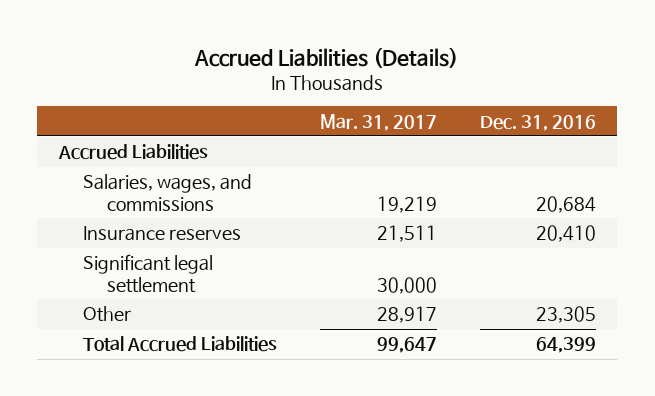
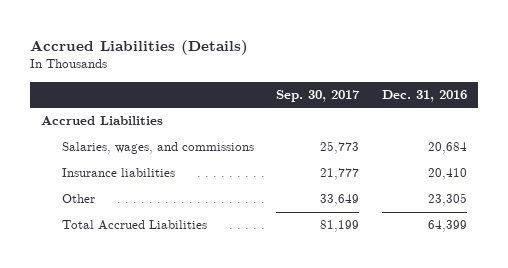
[319,113,437,131] Mar. 31, 2017 -> none
none -> [276,89,361,102] Sep. 30, 2017
[82,254,213,293] Significant legal settlement -> none
[82,226,241,242] Insurance reserves -> [62,168,176,178] Insurance liabilities

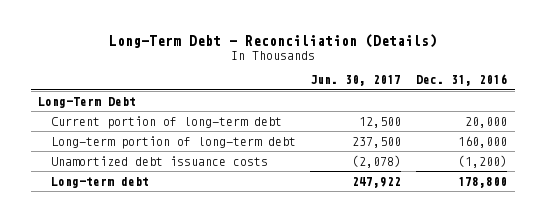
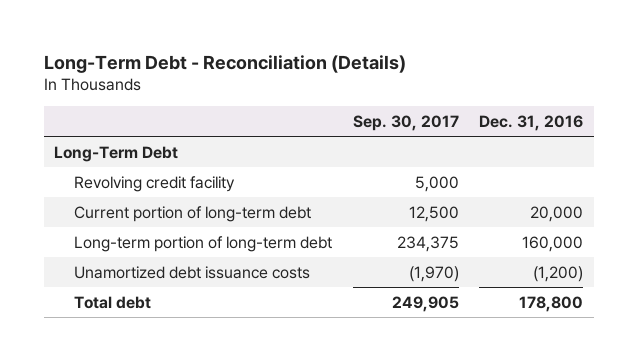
[310,75,402,87] Jun. 30, 2017 -> none
none -> [352,114,459,131] Sep. 30, 2017
none -> [74,175,236,192] Revolving credit facility
[50,176,149,188] Long-term debt -> [74,295,152,309] Total debt

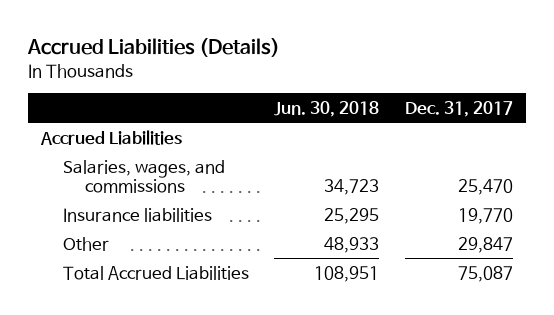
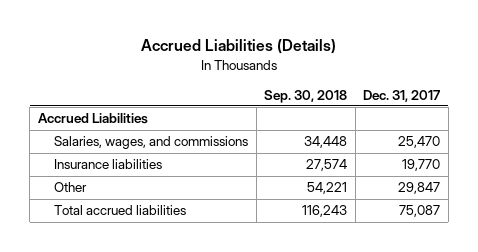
[274,100,380,117] Jun. 30, 2018 -> none
none -> [264,89,348,103] Sep. 30, 2018
[62,265,249,280] Total Accrued Liabilities -> [54,205,187,216] Total accrued liabilities

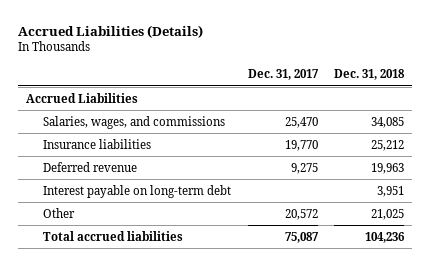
[264,89,348,103] Sep. 30, 2018 -> none
none -> [333,69,405,81] Dec. 31, 2018
none -> [43,161,138,172] Deferred revenue
none -> [43,184,232,198] Interest payable on long-term debt
[398,182,441,195] 29,847 -> [284,208,318,220] 20,572

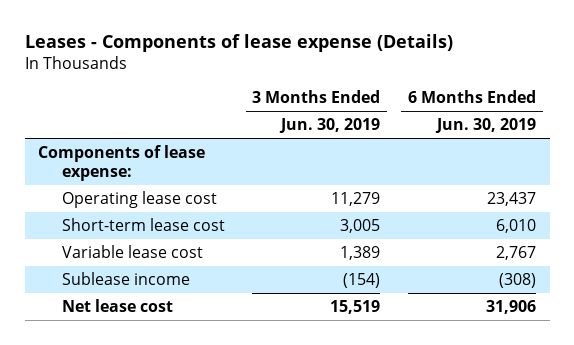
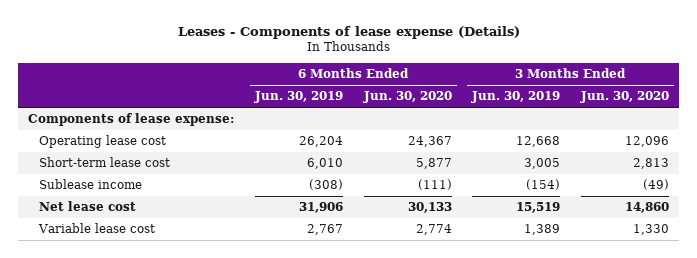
none -> [362,91,452,104] Jun. 30, 2020
none -> [579,91,669,104] Jun. 30, 2020
[331,191,381,206] 11,279 -> [516,136,561,148] 12,668
[486,191,536,206] 23,437 -> [299,136,344,148] 26,204
[61,244,203,258] Variable lease cost -> [38,223,156,234] Variable lease cost

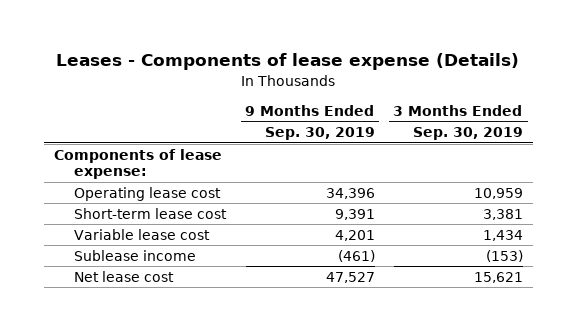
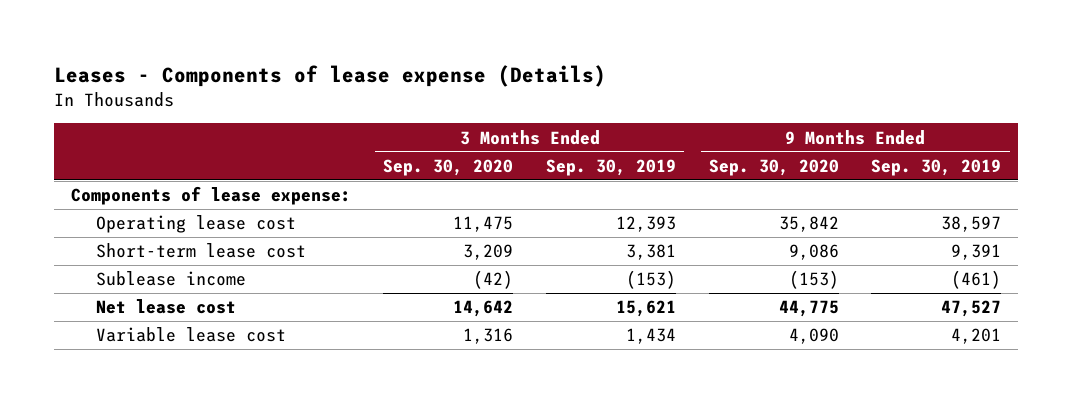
none -> [383,158,514,176] Sep. 30, 2020
none -> [708,158,839,176] Sep. 30, 2020
[325,187,375,199] 34,396 -> [941,216,1002,233] 38,597
[473,187,523,199] 10,959 -> [616,216,677,233] 12,393
[74,228,211,240] Variable lease cost -> [95,327,286,343] Variable lease cost

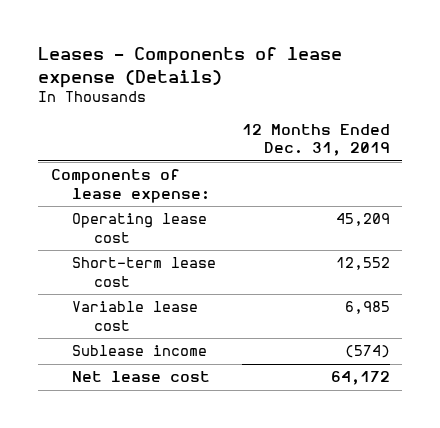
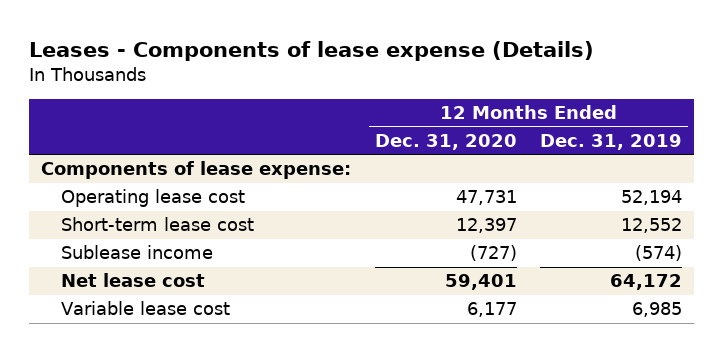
none -> [374,133,517,150] Dec. 31, 2020
[335,213,390,227] 45,209 -> [621,190,683,206] 52,194
[72,301,199,331] Variable lease cost -> [60,301,230,316] Variable lease cost

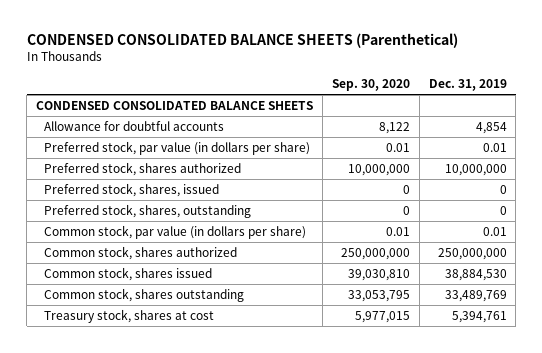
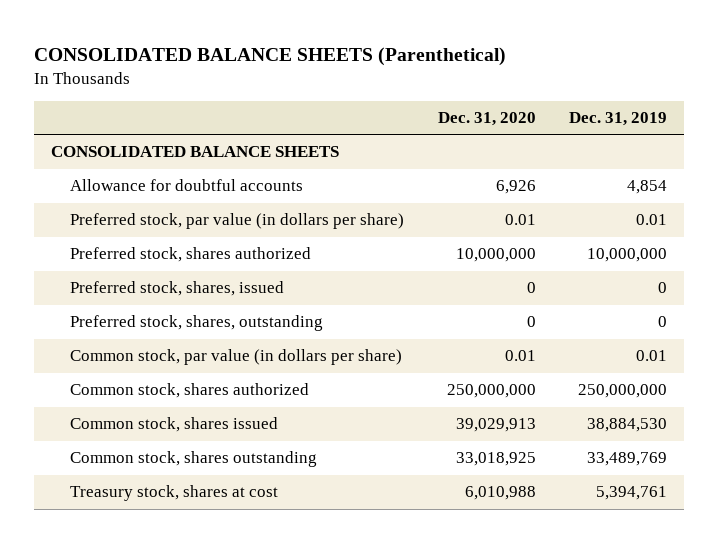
[26,33,458,49] CONDENSED CONSOLIDATED BALANCE SHEETS (Parenthetical) -> [34,46,507,66] CONSOLIDATED BALANCE SHEETS (Parenthetical)
[331,79,410,92] Sep. 30, 2020 -> none
none -> [437,112,536,127] Dec. 31, 2020
[35,100,313,110] CONDENSED CONSOLIDATED BALANCE SHEETS -> [51,146,340,158] CONSOLIDATED BALANCE SHEETS

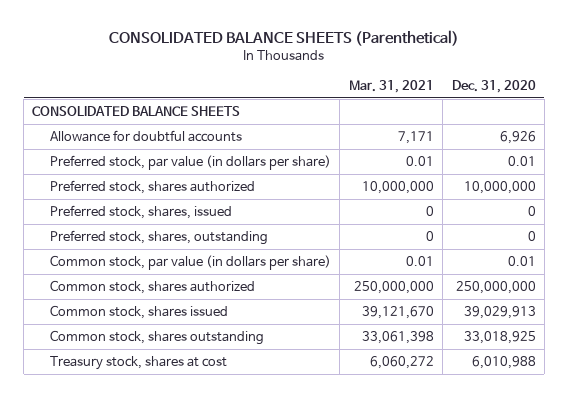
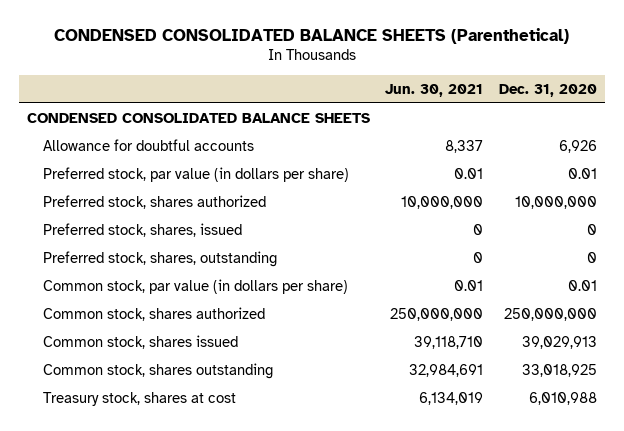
[109,30,460,47] CONSOLIDATED BALANCE SHEETS (Parenthetical) -> [53,28,569,45] CONDENSED CONSOLIDATED BALANCE SHEETS (Parenthetical)
[348,79,434,93] Mar. 31, 2021 -> none
none -> [385,83,484,97] Jun. 30, 2021
[32,105,241,116] CONSOLIDATED BALANCE SHEETS -> [26,112,370,123] CONDENSED CONSOLIDATED BALANCE SHEETS

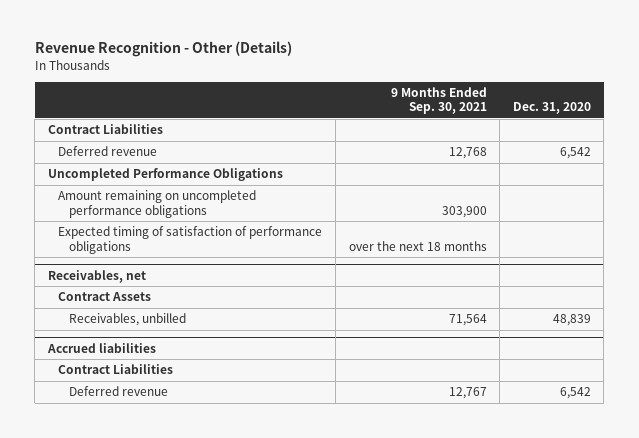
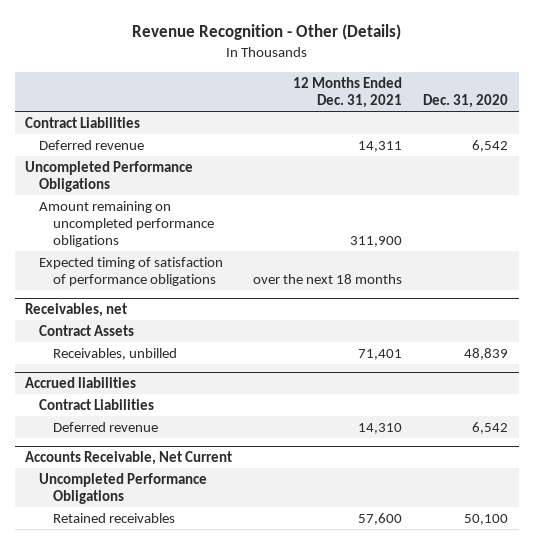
[390,86,487,115] 9 Months Ended Sep. 30, 2021 -> none
none -> [293,76,403,108] 12 Months Ended Dec. 31, 2021
none -> [25,451,233,466] Accounts Receivable, Net Current
none -> [39,472,208,504] Uncompleted Performance Obligations
none -> [53,512,176,523] Retained receivables

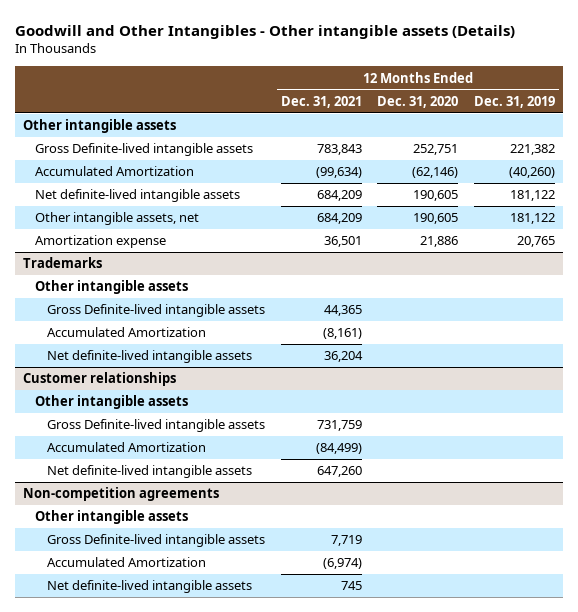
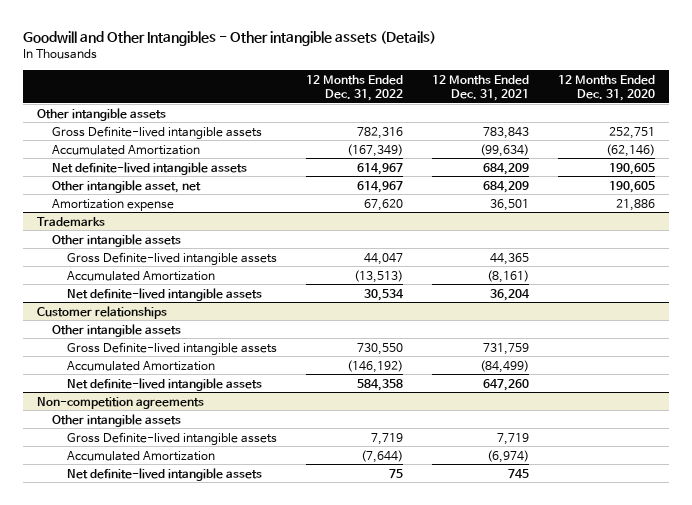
[473,95,555,108] Dec. 31, 2019 -> none
none -> [305,74,403,102] 12 Months Ended Dec. 31, 2022
[35,212,200,226] Other intangible assets, net -> [51,179,201,193] Other intangible asset, net

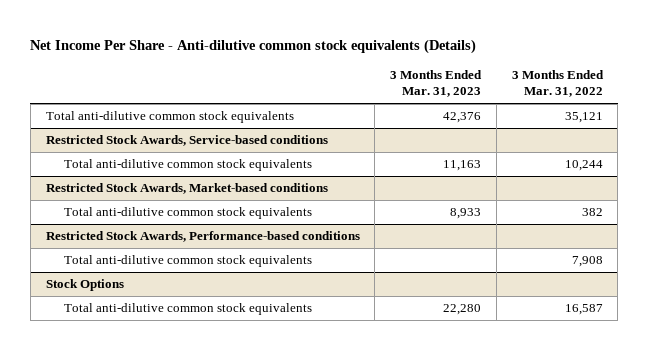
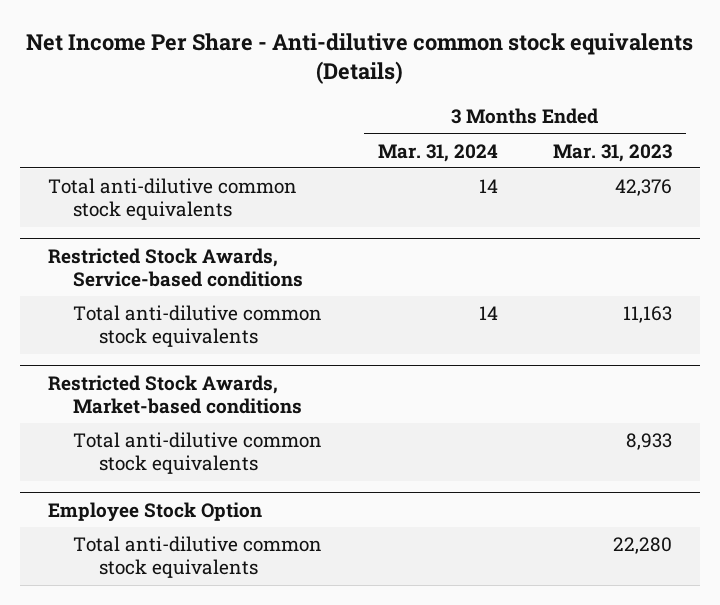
[511,69,604,98] 3 Months Ended Mar. 31, 2022 -> none
none -> [377,143,498,162] Mar. 31, 2024
[45,230,360,242] Restricted Stock Awards, Performance-based conditions -> none
[63,254,312,267] Total anti-dilutive common stock equivalents -> none
[45,278,124,291] Stock Options -> [47,501,262,522] Employee Stock Option

